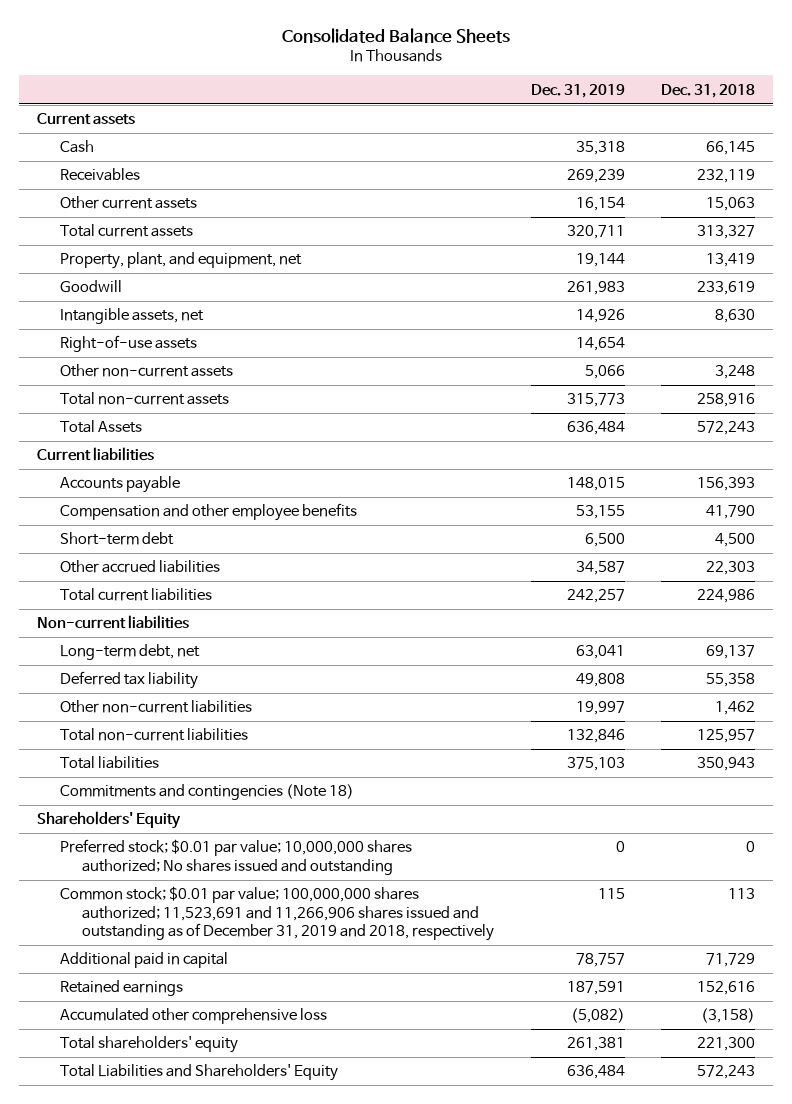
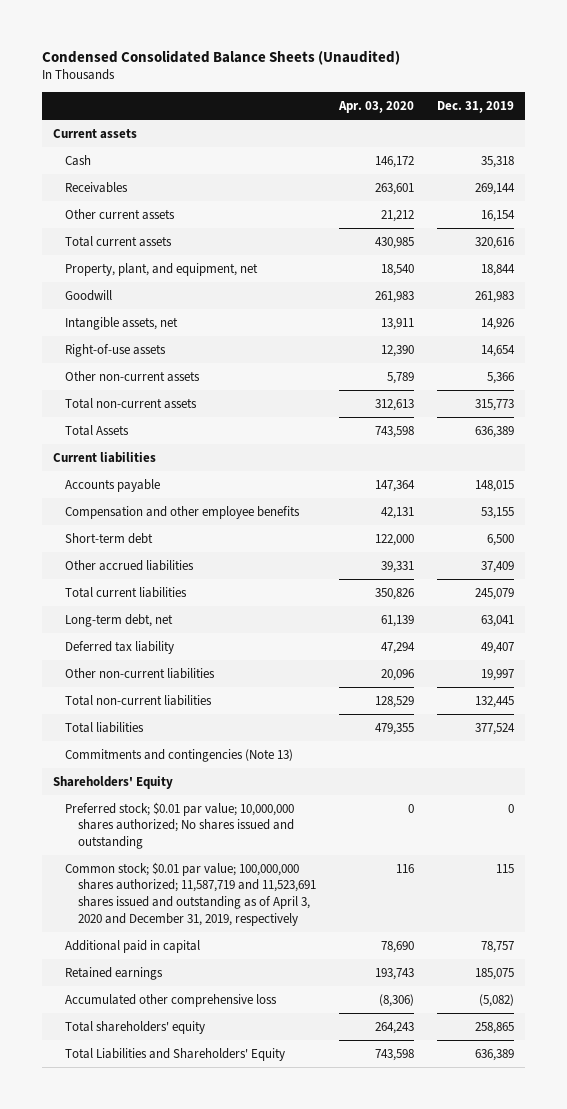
[282,27,511,43] Consolidated Balance Sheets -> [41,49,400,65] Condensed Consolidated Balance Sheets (Unaudited)
[661,83,756,98] Dec. 31, 2018 -> none
none -> [337,101,414,114] Apr. 03, 2020
[566,169,625,184] 269,239 -> [474,182,515,195] 269,144
[566,225,625,240] 320,711 -> [474,236,514,249] 320,616
[575,253,625,268] 19,144 -> [480,263,515,276] 18,844
[584,365,625,380] 5,066 -> [486,371,514,384] 5,366
[566,421,625,436] 636,484 -> [474,425,514,438] 636,389
[37,615,190,630] Non-current liabilities -> none
[575,561,625,576] 34,587 -> [480,560,514,573] 37,409
[566,589,625,604] 242,257 -> [474,587,514,600] 245,079
[575,673,625,688] 49,808 -> [480,641,514,654] 49,407
[566,729,625,744] 132,846 -> [474,695,514,708] 132,445
[566,757,625,772] 375,103 -> [474,722,515,735] 377,524
[59,784,354,801] Commitments and contingencies (Note 18) -> [65,748,294,762] Commitments and contingencies (Note 13)
[59,886,495,942] Common stock; $0.01 par value; 100,000,000 shares authorized; 11,523,691 and 11,266,906 shares issued and outstanding as of December 31, 2019 and 2018, respectively -> [65,861,317,926] Common stock; $0.01 par value; 100,000,000 shares authorized; 11,587,719 and 11,523,691 shares issued and outstanding as of April 3, 2020 and December 31, 2019, respectively
[566,981,625,996] 187,591 -> [474,967,514,980] 185,075
[566,1037,625,1052] 261,381 -> [474,1021,514,1034] 258,865
[566,1065,625,1080] 636,484 -> [474,1048,514,1061] 636,389

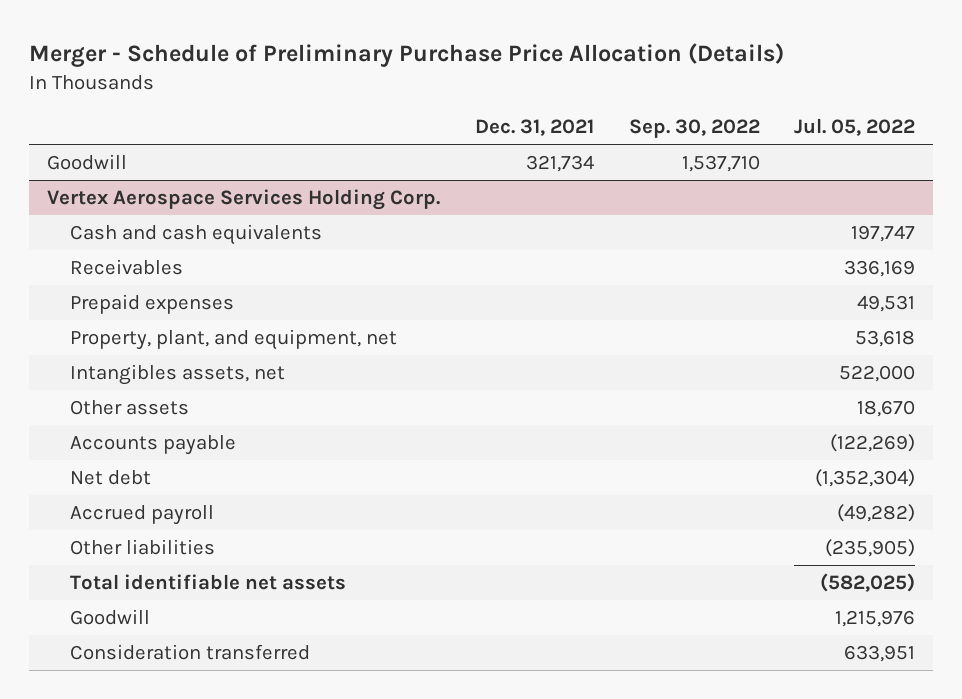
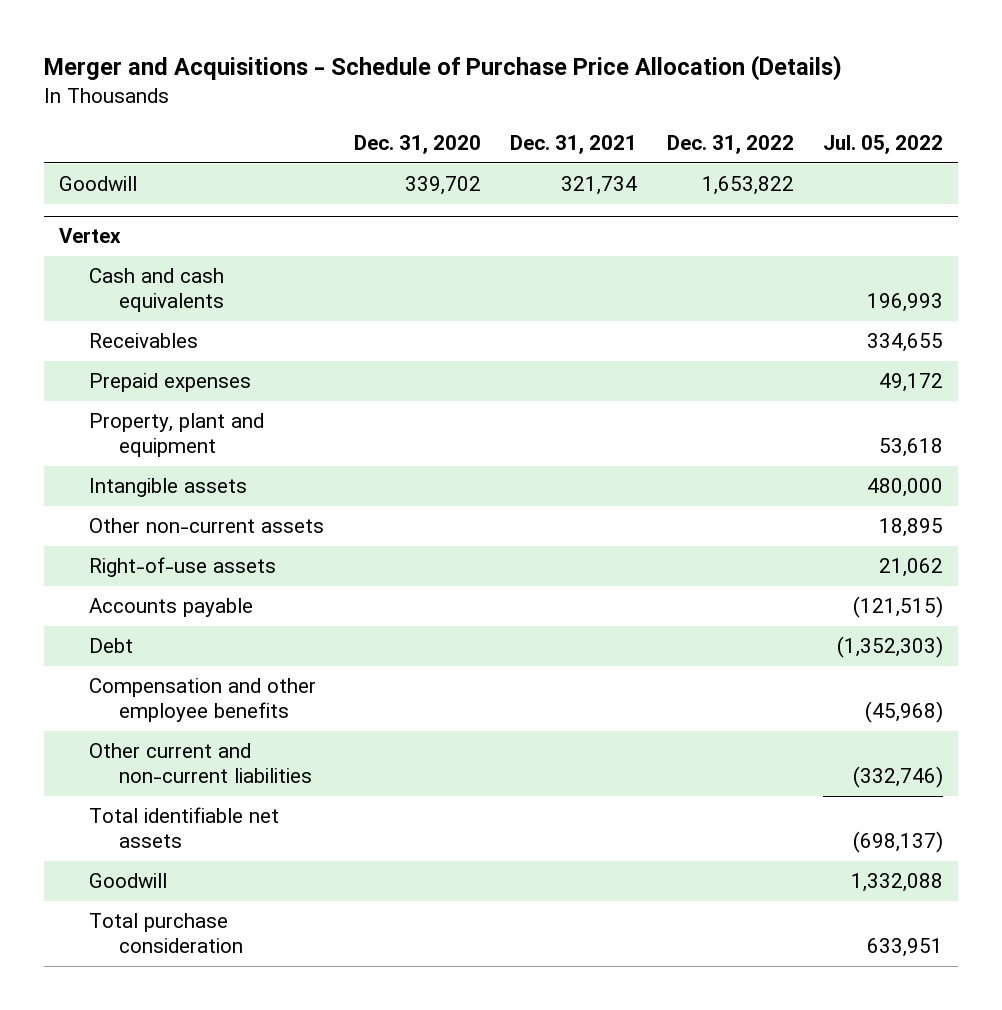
[29,43,785,68] Merger - Schedule of Preliminary Purchase Price Allocation (Details) -> [43,55,842,82] Merger and Acquisitions - Schedule of Purchase Price Allocation (Details)
[628,119,760,139] Sep. 30, 2022 -> none
none -> [353,134,481,154] Dec. 31, 2020
none -> [666,134,794,154] Dec. 31, 2022
[69,504,214,525] Accrued payroll -> none
[69,538,215,555] Other liabilities -> none
[46,188,440,210] Vertex Aerospace Services Holding Corp. -> [58,228,121,244] Vertex
[851,224,916,242] 197,747 -> [867,292,944,312] 196,993
[844,259,916,277] 336,169 -> [867,332,944,352] 334,655
[857,294,916,312] 49,531 -> [879,372,944,392] 49,172
[69,328,397,350] Property, plant, and equipment, net -> [88,412,264,457] Property, plant and equipment
[69,363,285,385] Intangibles assets, net -> [88,477,247,497] Intangible assets
[839,364,916,382] 522,000 -> [867,477,944,497] 480,000
[69,399,189,415] Other assets -> [88,517,324,533] Other non-current assets
[857,399,916,417] 18,670 -> [879,517,944,537] 18,895
none -> [88,556,276,577] Right-of-use assets
[830,433,916,452] (122,269) -> [853,595,944,618] (121,515)
[69,469,151,485] Net debt -> [88,637,133,653] Debt
[815,468,916,487] (1,352,304) -> [837,635,944,658] (1,352,303)
none -> [88,677,316,722] Compensation and other employee benefits
none -> [88,742,313,783] Other current and non-current liabilities
[820,572,916,592] (582,025) -> [853,830,944,853] (698,137)
[835,609,916,627] 1,215,976 -> [851,872,944,892] 1,332,088
[69,643,310,660] Consideration transferred -> [88,912,244,953] Total purchase consideration

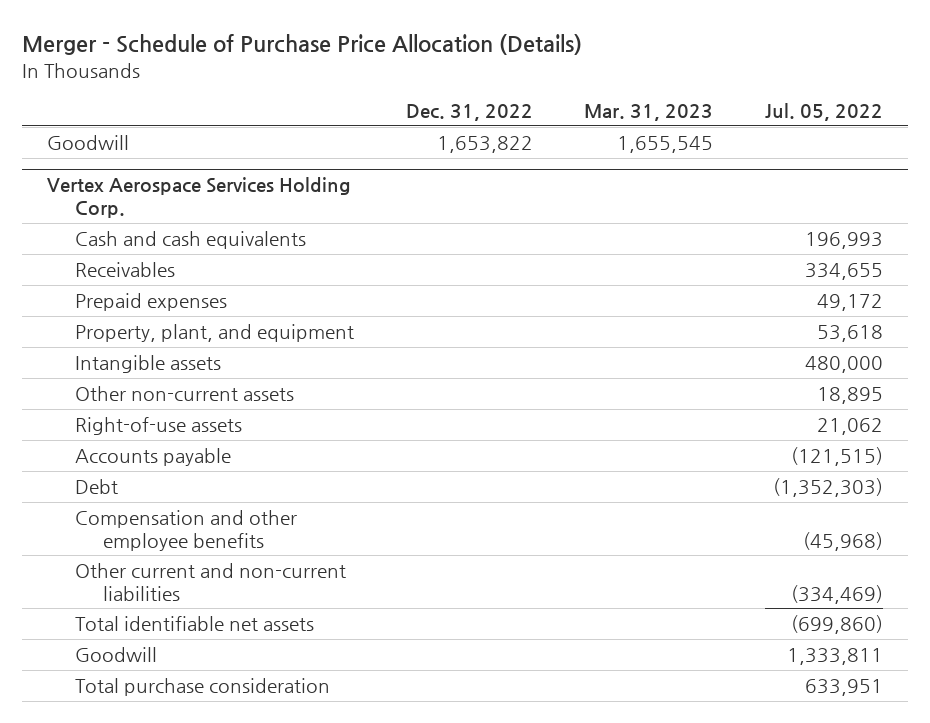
[43,55,842,82] Merger and Acquisitions - Schedule of Purchase Price Allocation (Details) -> [21,34,582,56] Merger - Schedule of Purchase Price Allocation (Details)
[353,134,481,154] Dec. 31, 2020 -> none
[510,134,638,154] Dec. 31, 2021 -> none
none -> [584,104,714,122] Mar. 31, 2023
[58,228,121,244] Vertex -> [47,177,352,219] Vertex Aerospace Services Holding Corp.
[88,412,264,457] Property, plant and equipment -> [75,323,355,342] Property, plant, and equipment
[853,765,944,788] (332,746) -> [790,584,883,604] (334,469)
[853,830,944,853] (698,137) -> [790,614,883,634] (699,860)
[851,872,944,892] 1,332,088 -> [786,647,883,665] 1,333,811

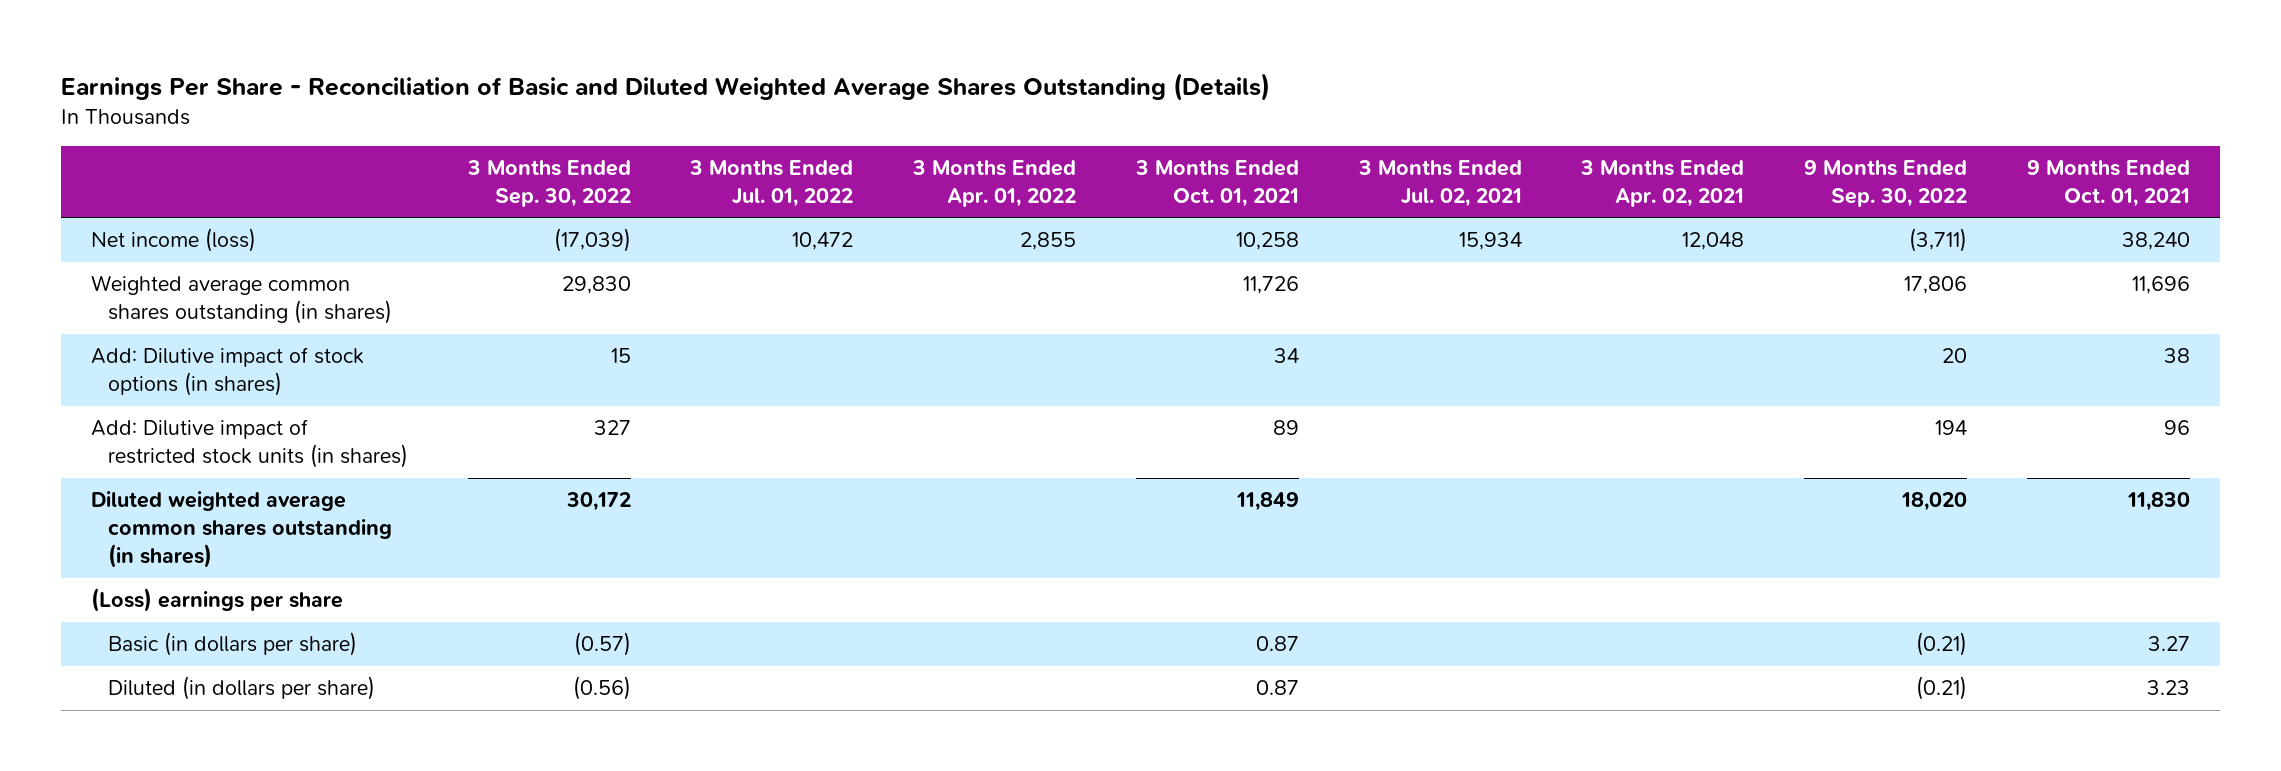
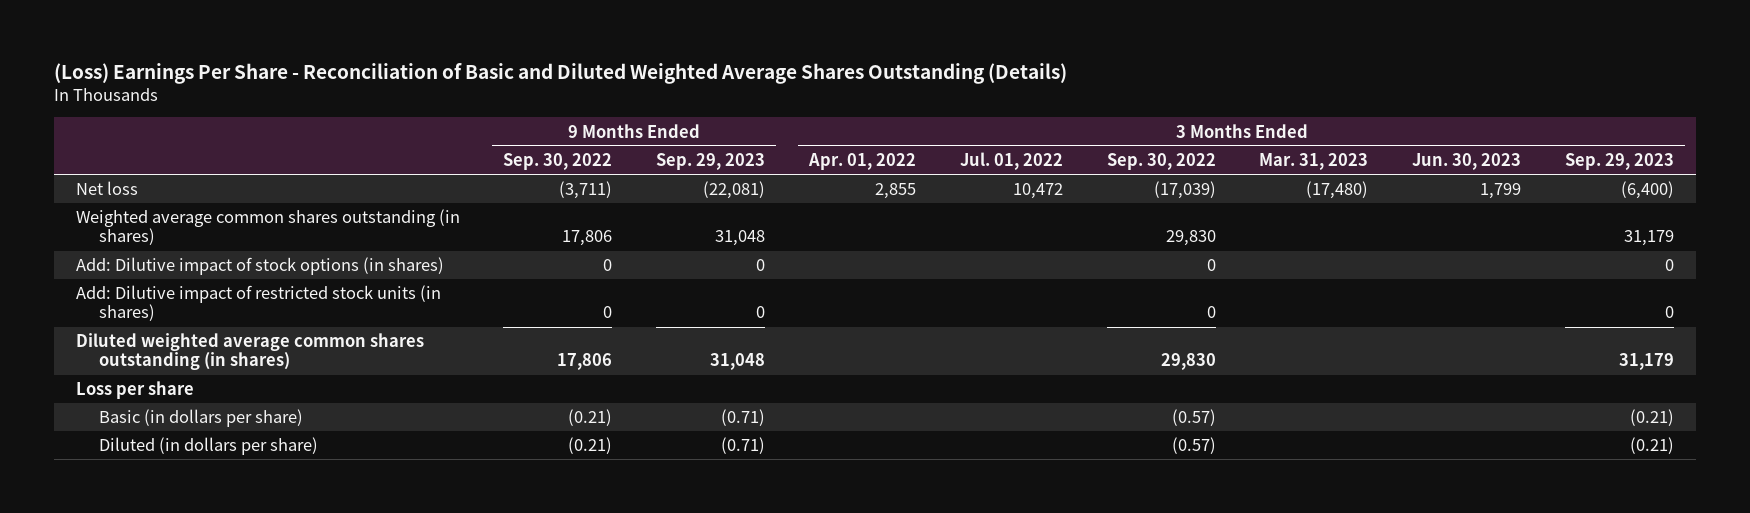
[61,72,1271,101] Earnings Per Share - Reconciliation of Basic and Diluted Weighted Average Shares Outstanding (Details) -> [53,62,1067,84] (Loss) Earnings Per Share - Reconciliation of Basic and Diluted Weighted Average Shares Outstanding (Details)
[1134,159,1299,208] 3 Months Ended Oct. 01, 2021 -> none
[1357,159,1522,208] 3 Months Ended Jul. 02, 2021 -> none
[1580,159,1745,208] 3 Months Ended Apr. 02, 2021 -> none
[2026,159,2190,208] 9 Months Ended Oct. 01, 2021 -> none
none -> [656,152,766,170] Sep. 29, 2023
none -> [1259,152,1369,170] Mar. 31, 2023
none -> [1412,152,1522,170] Jun. 30, 2023
none -> [1565,152,1675,170] Sep. 29, 2023
[91,228,257,253] Net income (loss) -> [75,181,138,196] Net loss
[610,348,631,364] 15 -> [1206,259,1216,272] 0
[1942,348,1968,364] 20 -> [603,259,613,272] 0
[593,420,631,436] 327 -> [1206,306,1216,319] 0
[1935,420,1968,436] 194 -> [603,306,613,319] 0
[565,492,631,512] 30,172 -> [1160,353,1216,371] 29,830
[1901,492,1968,512] 18,020 -> [557,353,613,371] 17,806
[91,588,344,613] (Loss) earnings per share -> [75,381,194,400] Loss per share
[572,676,631,701] (0.56) -> [1171,437,1216,455] (0.57)

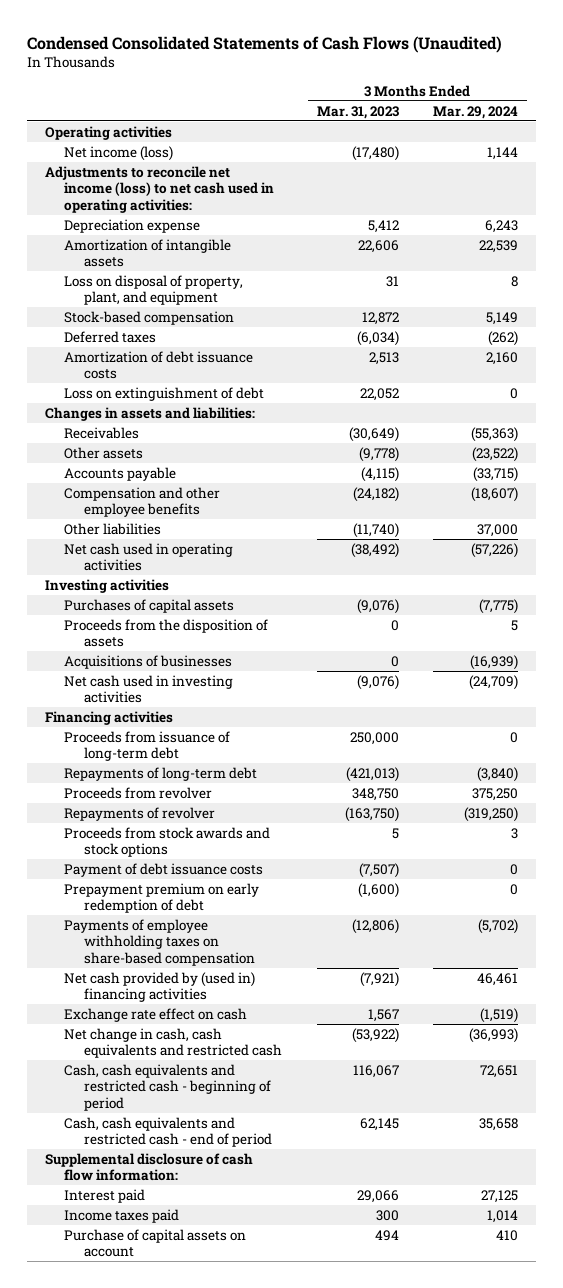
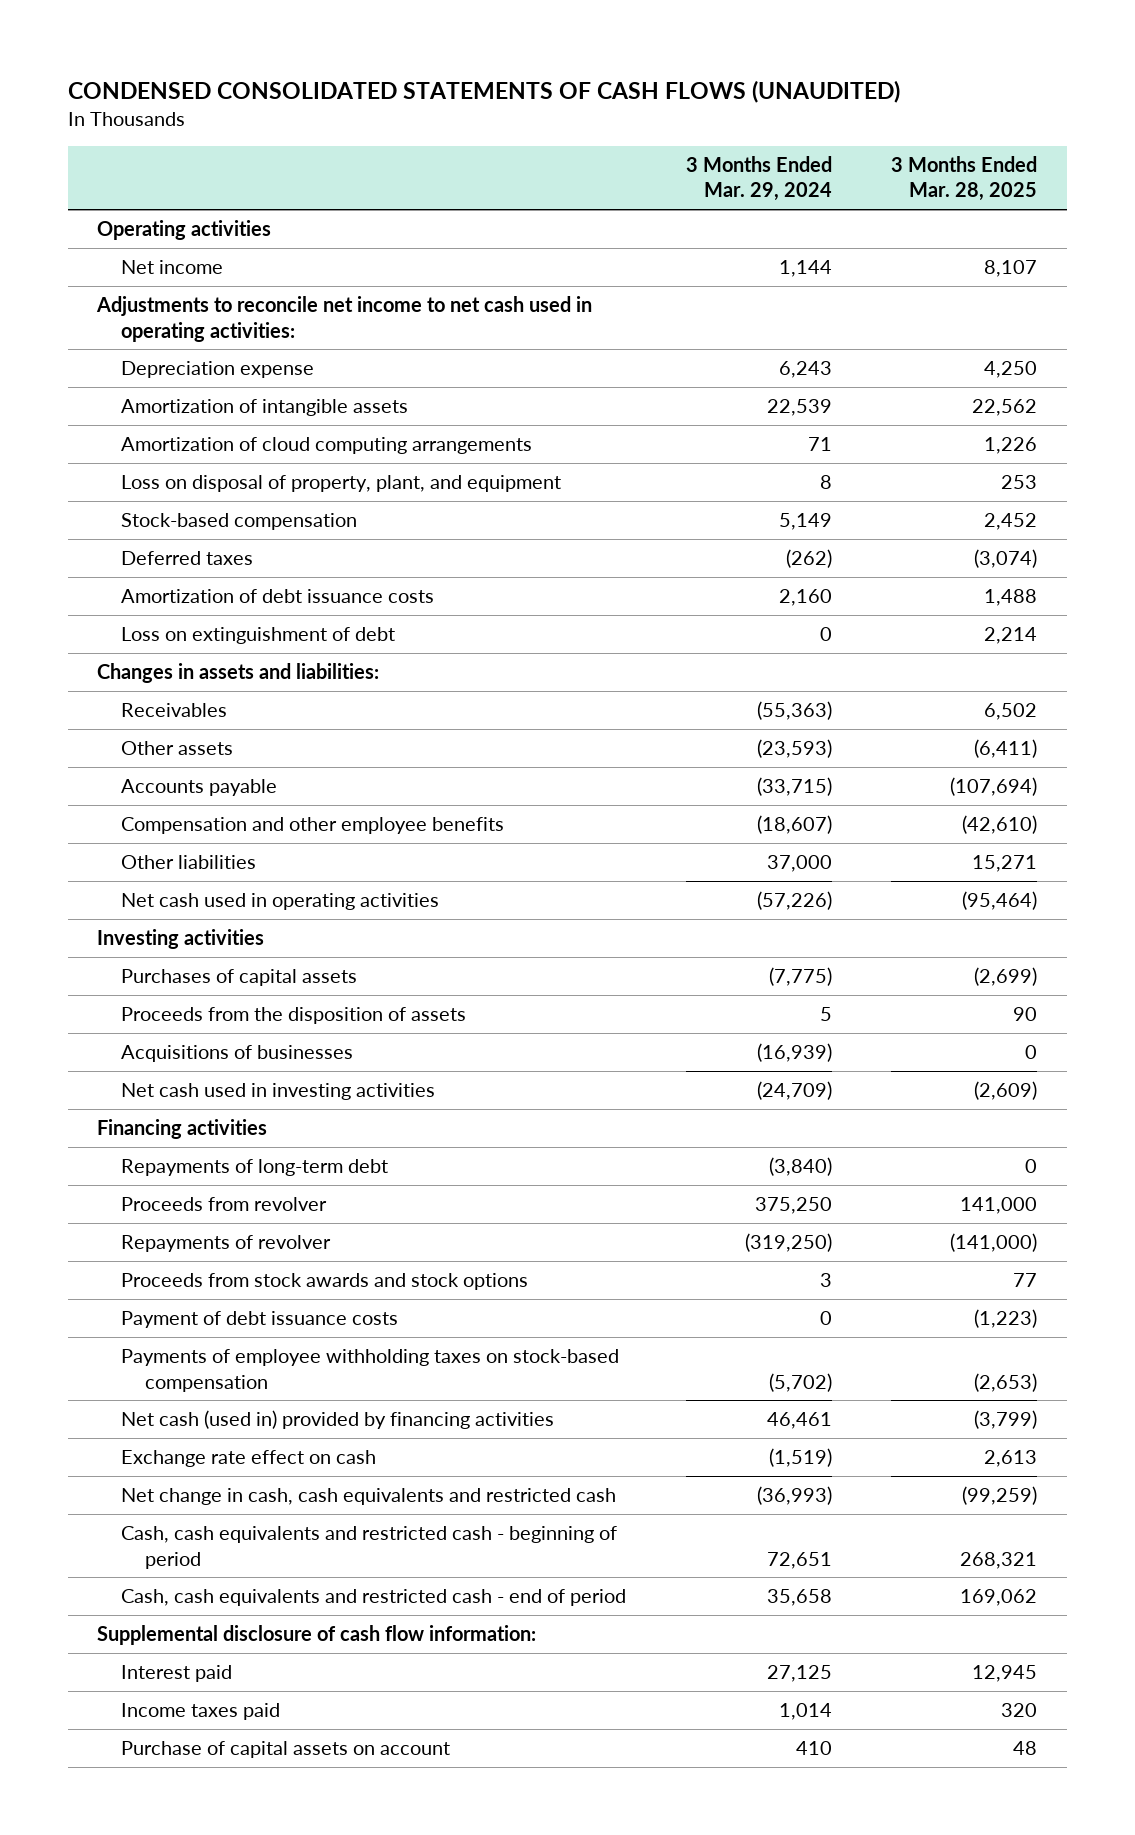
[27,35,503,53] Condensed Consolidated Statements of Cash Flows (Unaudited) -> [67,79,900,103] CONDENSED CONSOLIDATED STATEMENTS OF CASH FLOWS (UNAUDITED)
[316,105,399,119] Mar. 31, 2023 -> none
none -> [891,156,1038,202] 3 Months Ended Mar. 28, 2025
[64,145,174,161] Net income (loss) -> [121,260,224,275] Net income
[44,165,275,213] Adjustments to reconcile net income (loss) to net cash used in operating activities: -> [96,296,593,342] Adjustments to reconcile net income to net cash used in operating activities:
none -> [121,437,533,455] Amortization of cloud computing arrangements
[472,446,519,462] (23,522) -> [756,739,832,759] (23,593)
[64,730,231,762] Proceeds from issuance of long-term debt -> none
[64,882,260,914] Prepayment premium on early redemption of debt -> none
[64,918,256,966] Payments of employee withholding taxes on share-based compensation -> [121,1349,620,1392] Payments of employee withholding taxes on stock-based compensation
[64,971,256,1003] Net cash provided by (used in) financing activities -> [121,1410,555,1430] Net cash (used in) provided by financing activities

